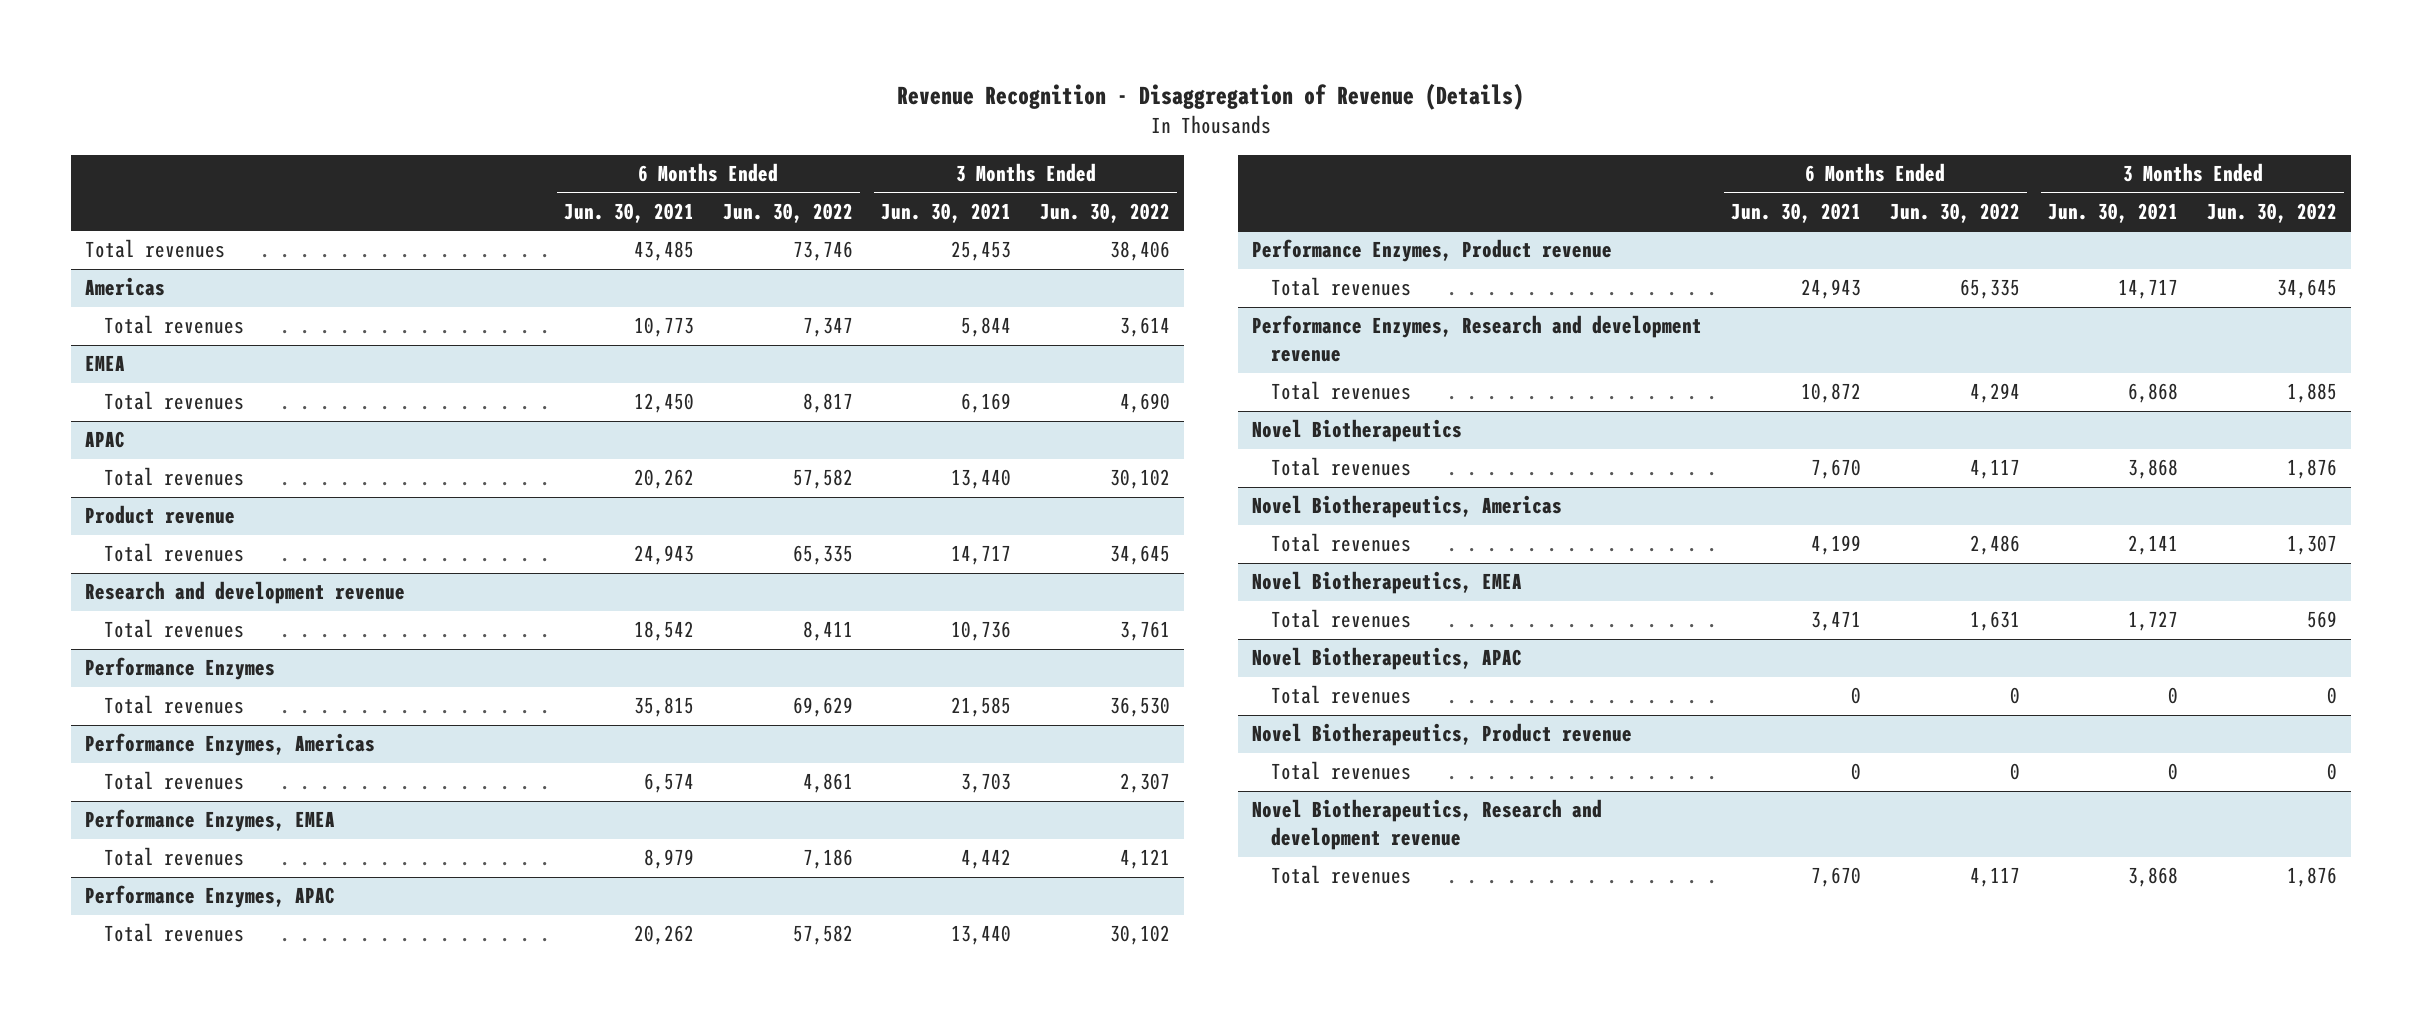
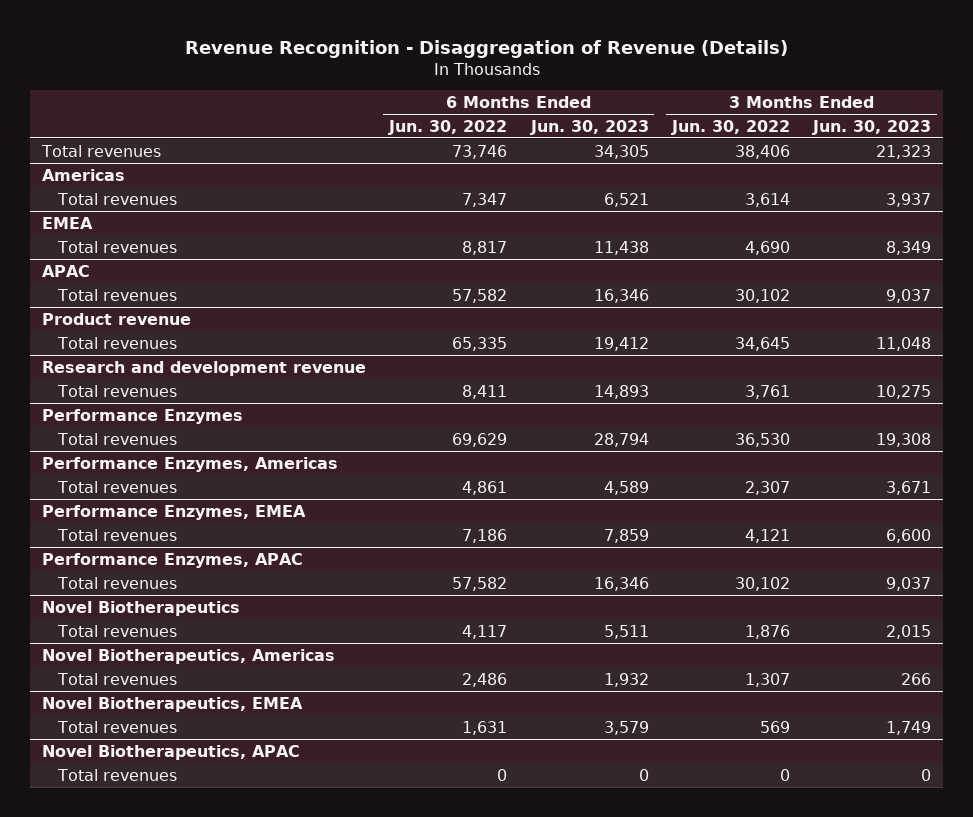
[563,202,694,223] Jun. 30, 2021 -> none
[881,202,1012,223] Jun. 30, 2021 -> none
none -> [529,119,649,135] Jun. 30, 2023
none -> [812,119,932,135] Jun. 30, 2023
[1252,239,1613,263] Performance Enzymes, Product revenue -> none
[1271,277,1412,297] Total revenues -> none
[1252,315,1703,363] Performance Enzymes, Research and development revenue -> none
[1271,381,1412,401] Total revenues -> none
[1252,723,1633,747] Novel Biotherapeutics, Product revenue -> none
[1271,761,1412,781] Total revenues -> none
[1252,799,1603,851] Novel Biotherapeutics, Research and development revenue -> none
[1271,865,1412,885] Total revenues -> none

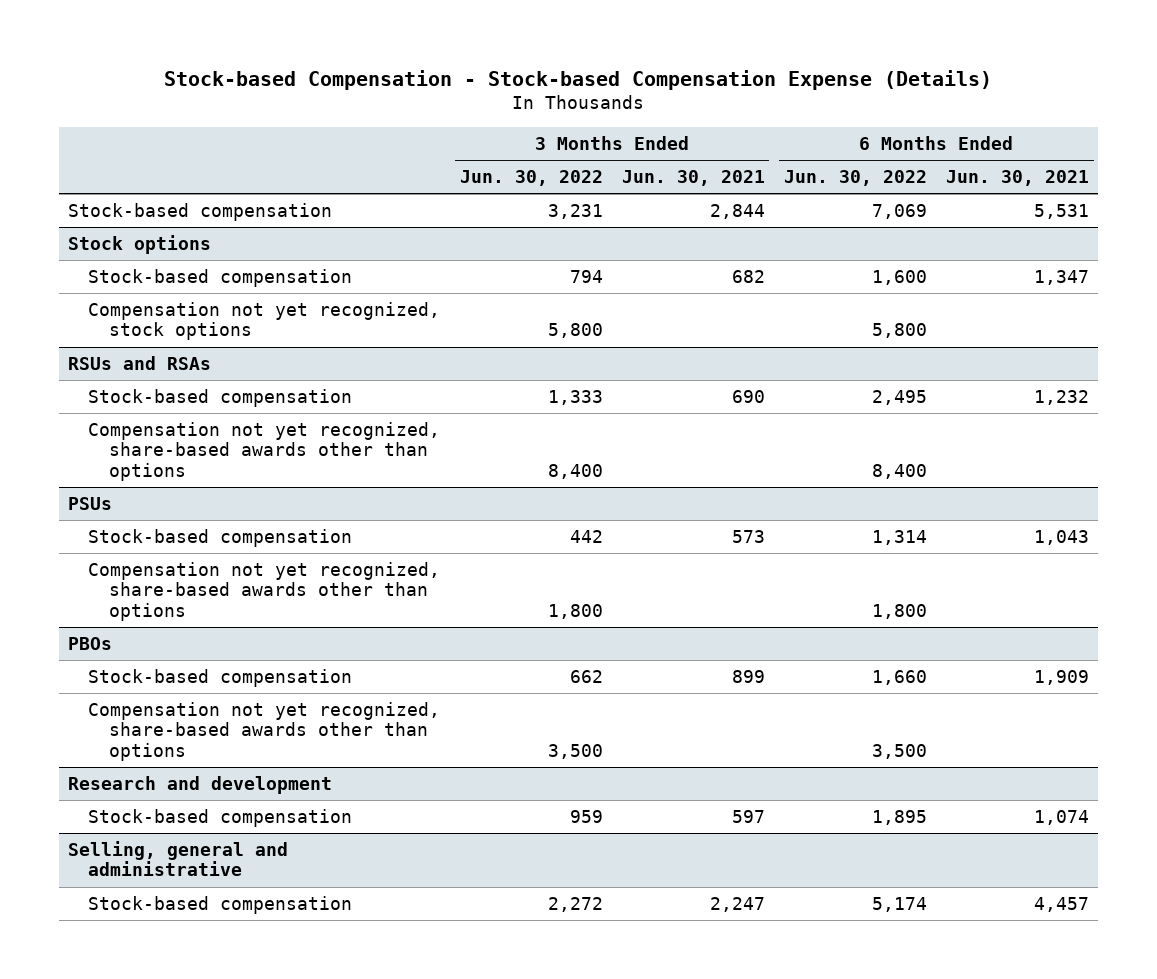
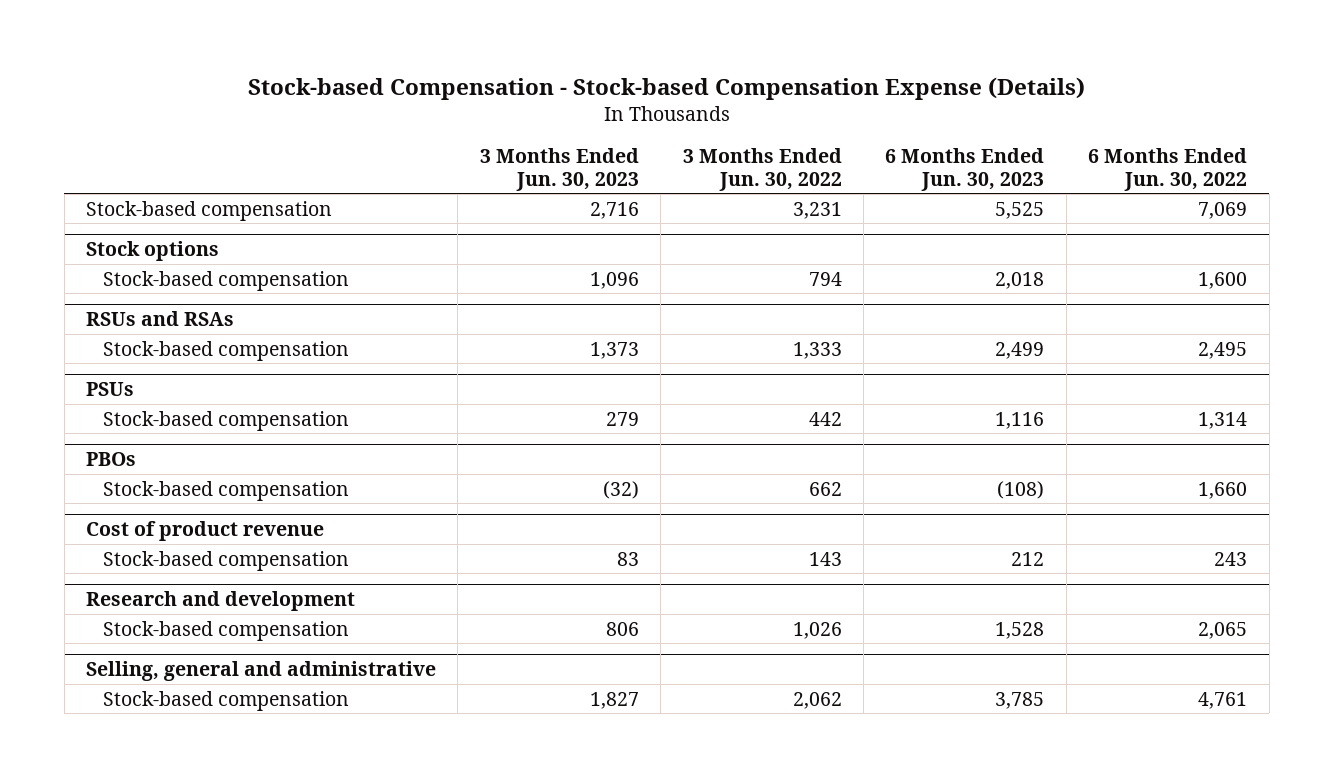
[621,170,765,187] Jun. 30, 2021 -> none
[945,170,1089,187] Jun. 30, 2021 -> none
none -> [479,147,639,191] 3 Months Ended Jun. 30, 2023
none -> [885,147,1045,191] 6 Months Ended Jun. 30, 2023
[88,302,441,341] Compensation not yet recognized, stock options -> none
[88,422,441,481] Compensation not yet recognized, share-based awards other than options -> none
[88,562,441,621] Compensation not yet recognized, share-based awards other than options -> none
[88,702,441,761] Compensation not yet recognized, share-based awards other than options -> none
none -> [86,521,325,542] Cost of product revenue
none -> [102,550,349,571] Stock-based compensation
[569,810,603,824] 959 -> [792,621,842,639] 1,026
[871,810,927,826] 1,895 -> [1198,621,1248,639] 2,065
[547,897,603,913] 2,272 -> [792,691,842,709] 2,062
[871,897,927,913] 5,174 -> [1198,691,1248,709] 4,761

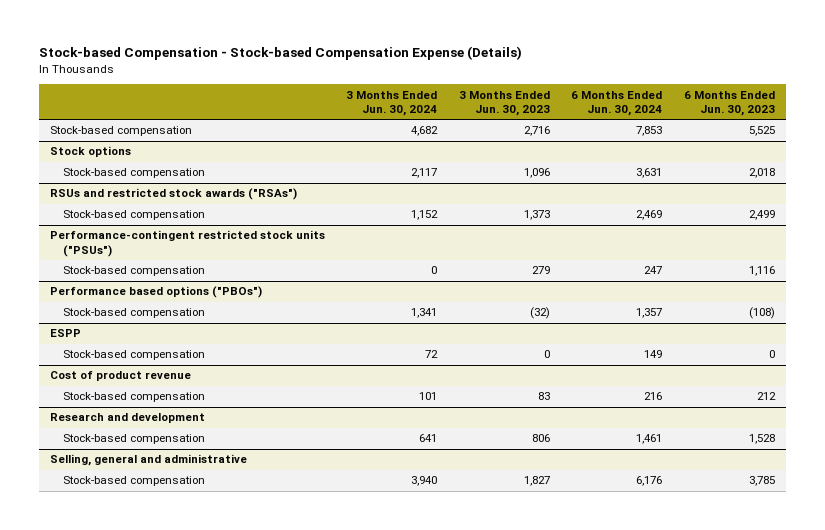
[682,147,842,191] 3 Months Ended Jun. 30, 2022 -> none
[1088,147,1248,191] 6 Months Ended Jun. 30, 2022 -> none
none -> [346,90,438,116] 3 Months Ended Jun. 30, 2024
none -> [571,90,663,116] 6 Months Ended Jun. 30, 2024
[86,311,235,327] RSUs and RSAs -> [49,188,297,201] RSUs and restricted stock awards ("RSAs")
[86,382,135,397] PSUs -> none
none -> [49,230,325,257] Performance-contingent restricted stock units ("PSUs")
[86,452,137,467] PBOs -> [49,286,262,299] Performance based options ("PBOs")
none -> [49,329,81,338] ESPP
none -> [62,350,205,361] Stock-based compensation

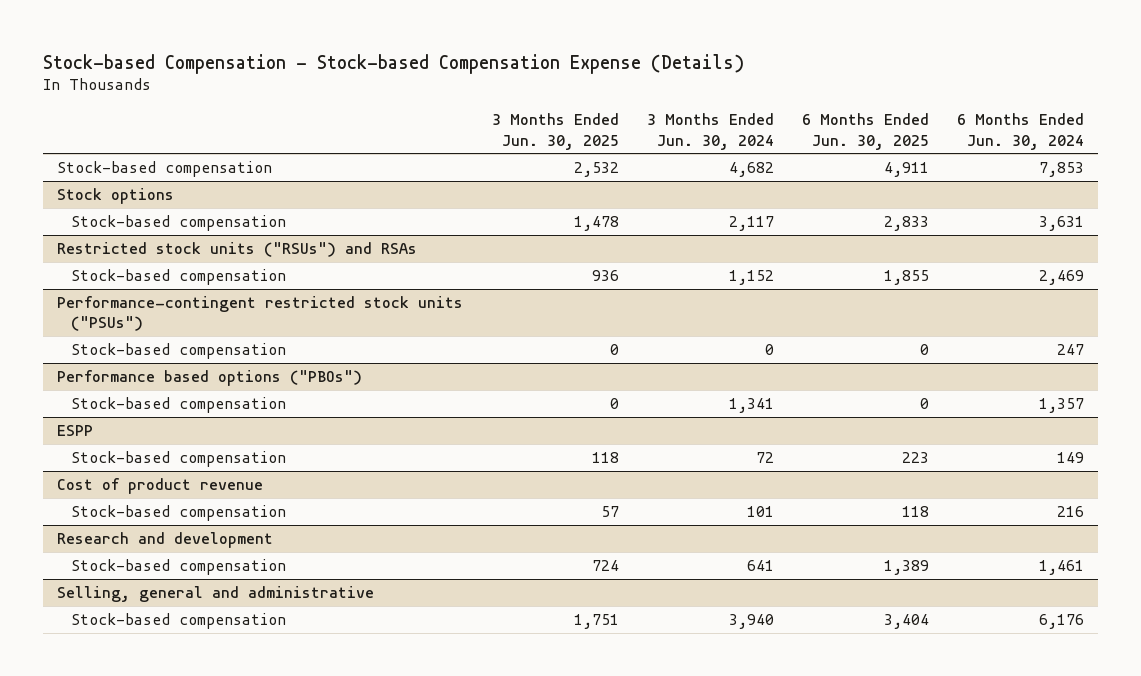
[458,90,550,116] 3 Months Ended Jun. 30, 2023 -> none
[683,90,775,116] 6 Months Ended Jun. 30, 2023 -> none
none -> [491,113,619,150] 3 Months Ended Jun. 30, 2025
none -> [801,113,929,150] 6 Months Ended Jun. 30, 2025
[49,188,297,201] RSUs and restricted stock awards ("RSAs") -> [57,241,418,257] Restricted stock units ("RSUs") and RSAs

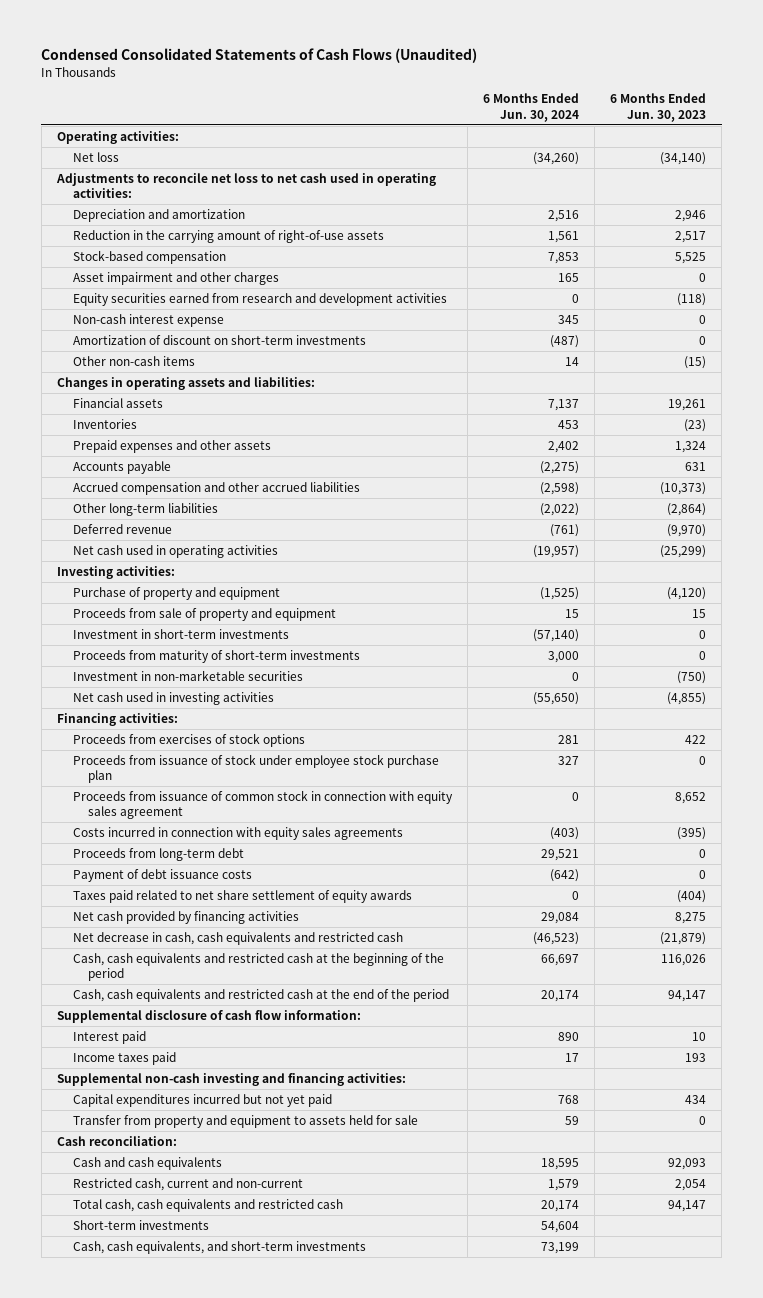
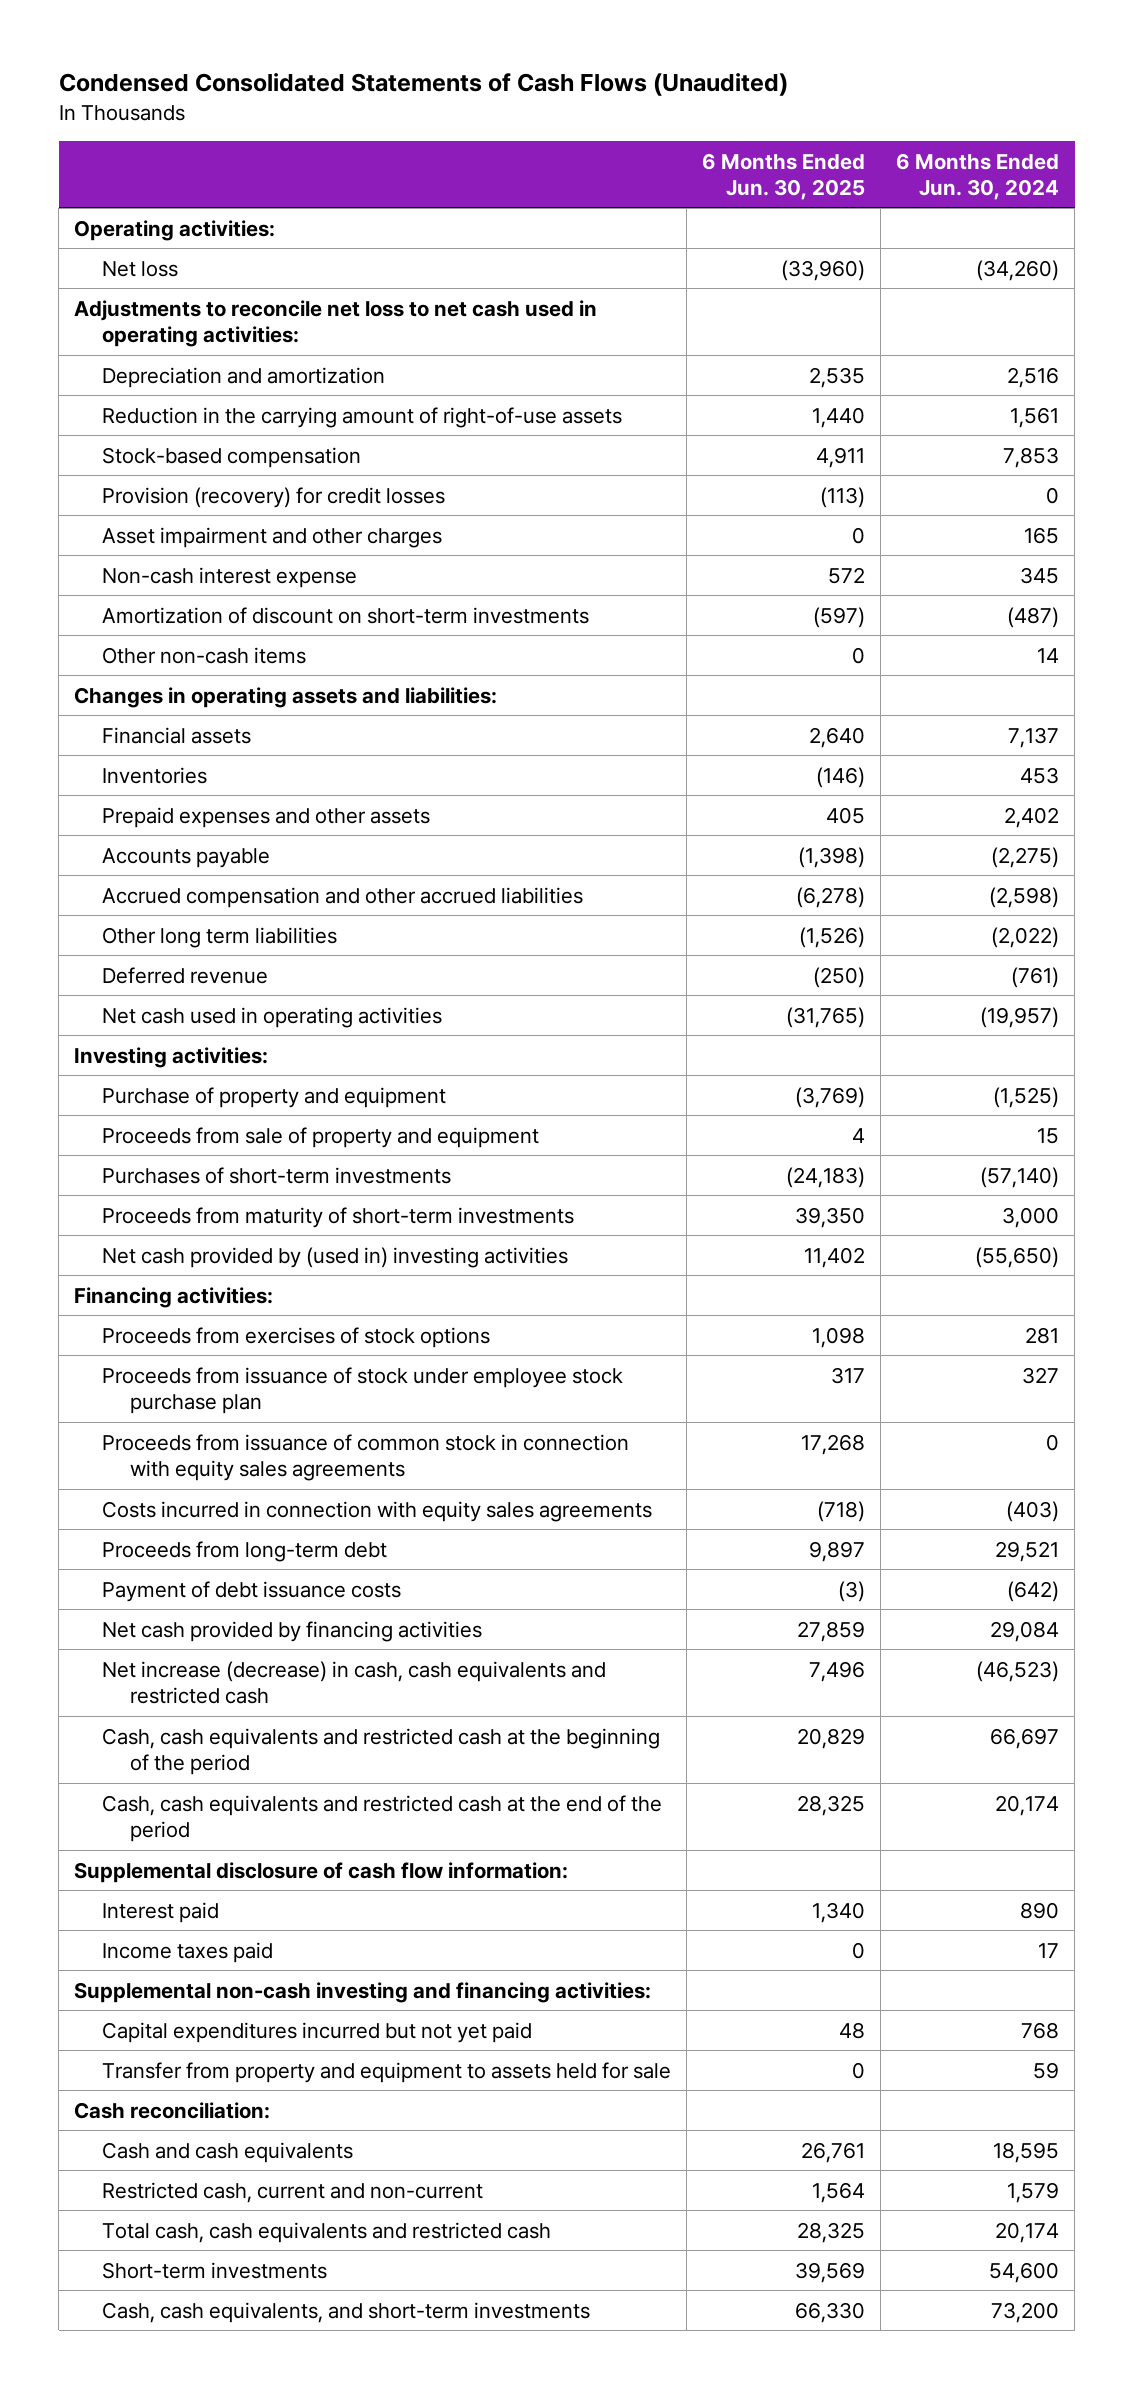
[610,93,707,122] 6 Months Ended Jun. 30, 2023 -> none
none -> [702,152,866,200] 6 Months Ended Jun. 30, 2025
none -> [102,486,446,508] Provision (recovery) for credit losses
[72,292,447,306] Equity securities earned from research and development activities -> none
[72,502,218,516] Other long-term liabilities -> [102,926,338,948] Other long term liabilities
[72,628,289,639] Investment in short-term investments -> [102,1166,452,1184] Purchases of short-term investments
[72,669,303,681] Investment in non-marketable securities -> none
[72,691,274,705] Net cash used in investing activities -> [102,1246,569,1268] Net cash provided by (used in) investing activities
[72,789,453,820] Proceeds from issuance of common stock in connection with equity sales agreement -> [102,1433,630,1481] Proceeds from issuance of common stock in connection with equity sales agreements
[72,889,412,903] Taxes paid related to net share settlement of equity awards -> none
[72,931,403,945] Net decrease in cash, cash equivalents and restricted cash -> [102,1660,607,1704] Net increase (decrease) in cash, cash equivalents and restricted cash
[540,1220,579,1233] 54,604 -> [989,2261,1060,2283] 54,600
[540,1241,579,1254] 73,199 -> [991,2301,1060,2323] 73,200

